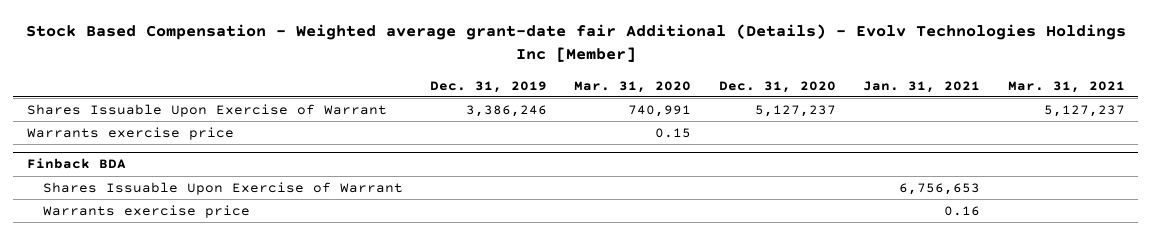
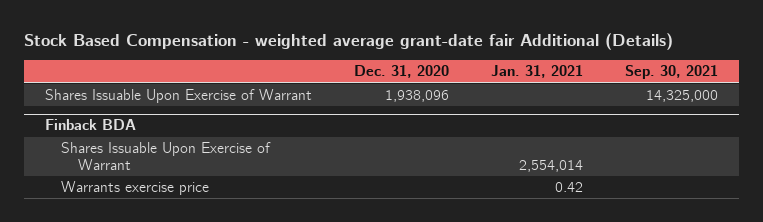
[25,24,1126,63] Stock Based Compensation - Weighted average grant-date fair Additional (Details) - Evolv Technologies Holdings Inc [Member] -> [23,33,673,51] Stock Based Compensation - weighted average grant-date fair Additional (Details)
[430,80,548,93] Dec. 31, 2019 -> none
[574,80,692,93] Mar. 31, 2020 -> none
[1007,80,1125,93] Mar. 31, 2021 -> none
none -> [625,65,719,80] Sep. 30, 2021
[27,126,235,140] Warrants exercise price -> none
[754,104,836,117] 5,127,237 -> [385,90,450,103] 1,938,096
[899,182,981,195] 6,756,653 -> [519,159,584,172] 2,554,014
[944,205,981,216] 0.16 -> [555,182,584,193] 0.42

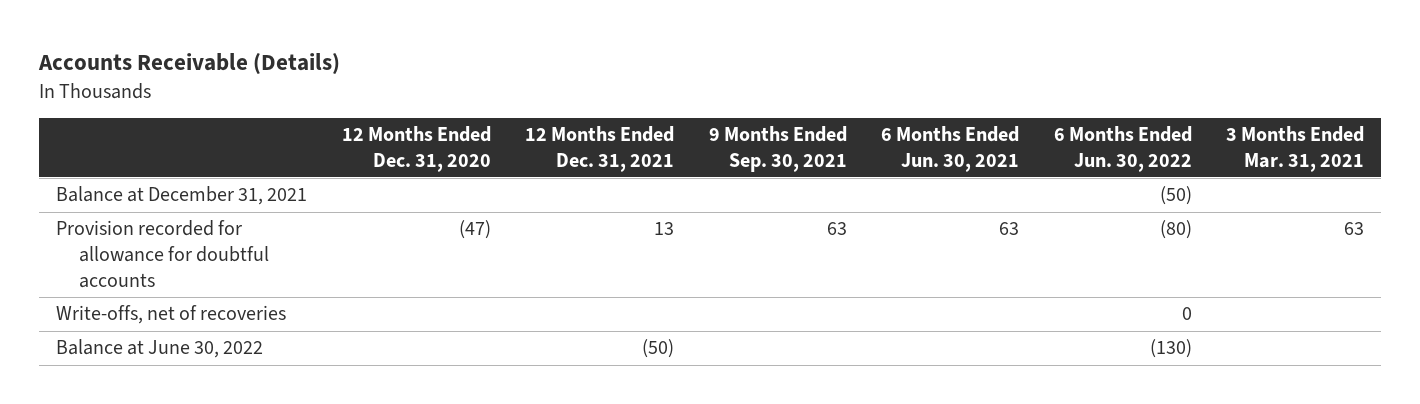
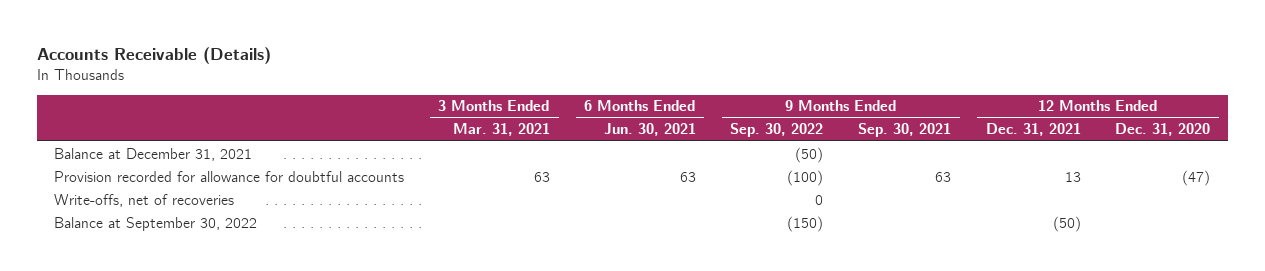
[1053,126,1192,172] 6 Months Ended Jun. 30, 2022 -> none
none -> [730,123,824,138] Sep. 30, 2022
[56,339,264,359] Balance at June 30, 2022 -> [54,216,258,231] Balance at September 30, 2022

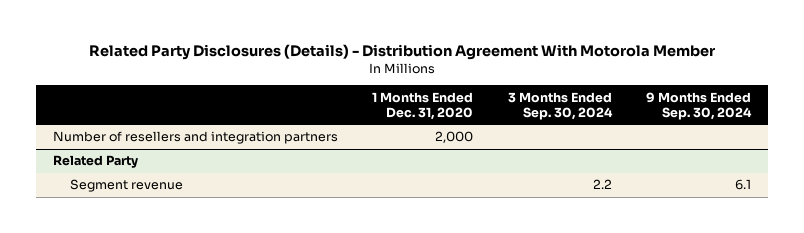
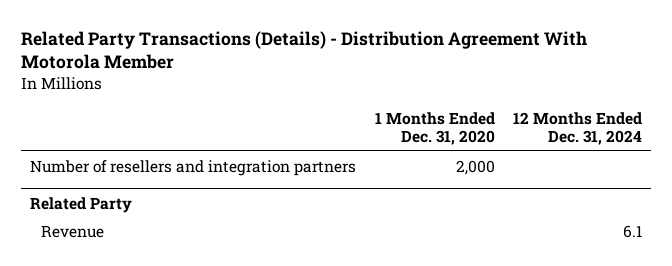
[88,43,715,60] Related Party Disclosures (Details) - Distribution Agreement With Motorola Member -> [20,30,587,70] Related Party Transactions (Details) - Distribution Agreement With Motorola Member
[507,91,613,121] 3 Months Ended Sep. 30, 2024 -> none
[645,91,752,121] 9 Months Ended Sep. 30, 2024 -> none
none -> [513,112,643,146] 12 Months Ended Dec. 31, 2024
[70,179,184,193] Segment revenue -> [41,225,105,238] Revenue

